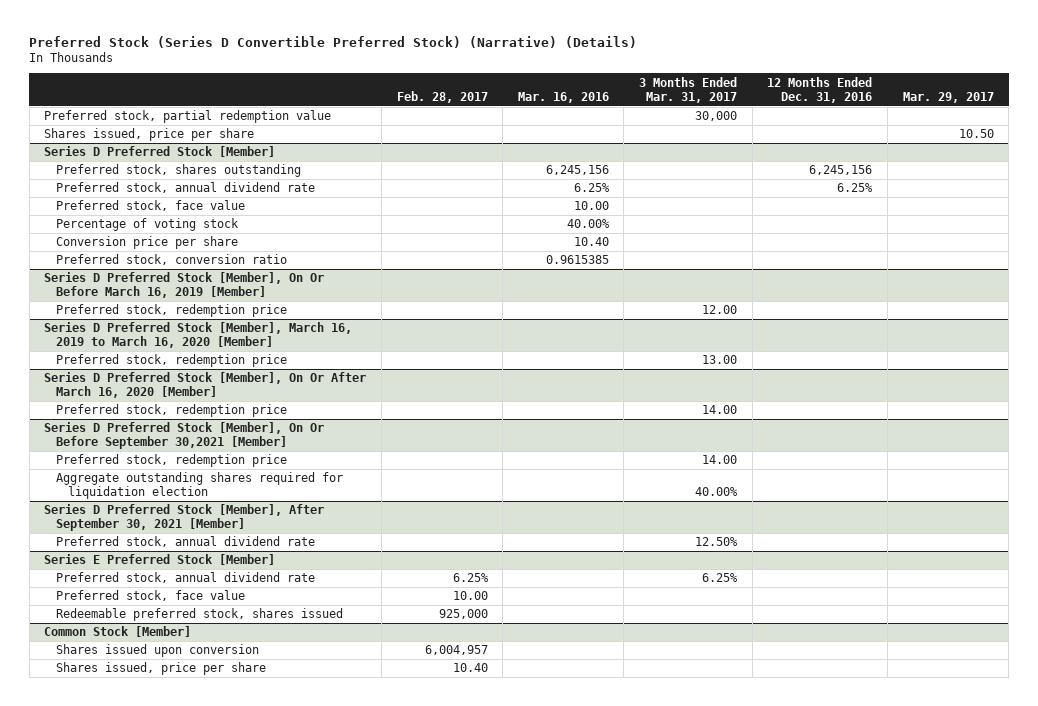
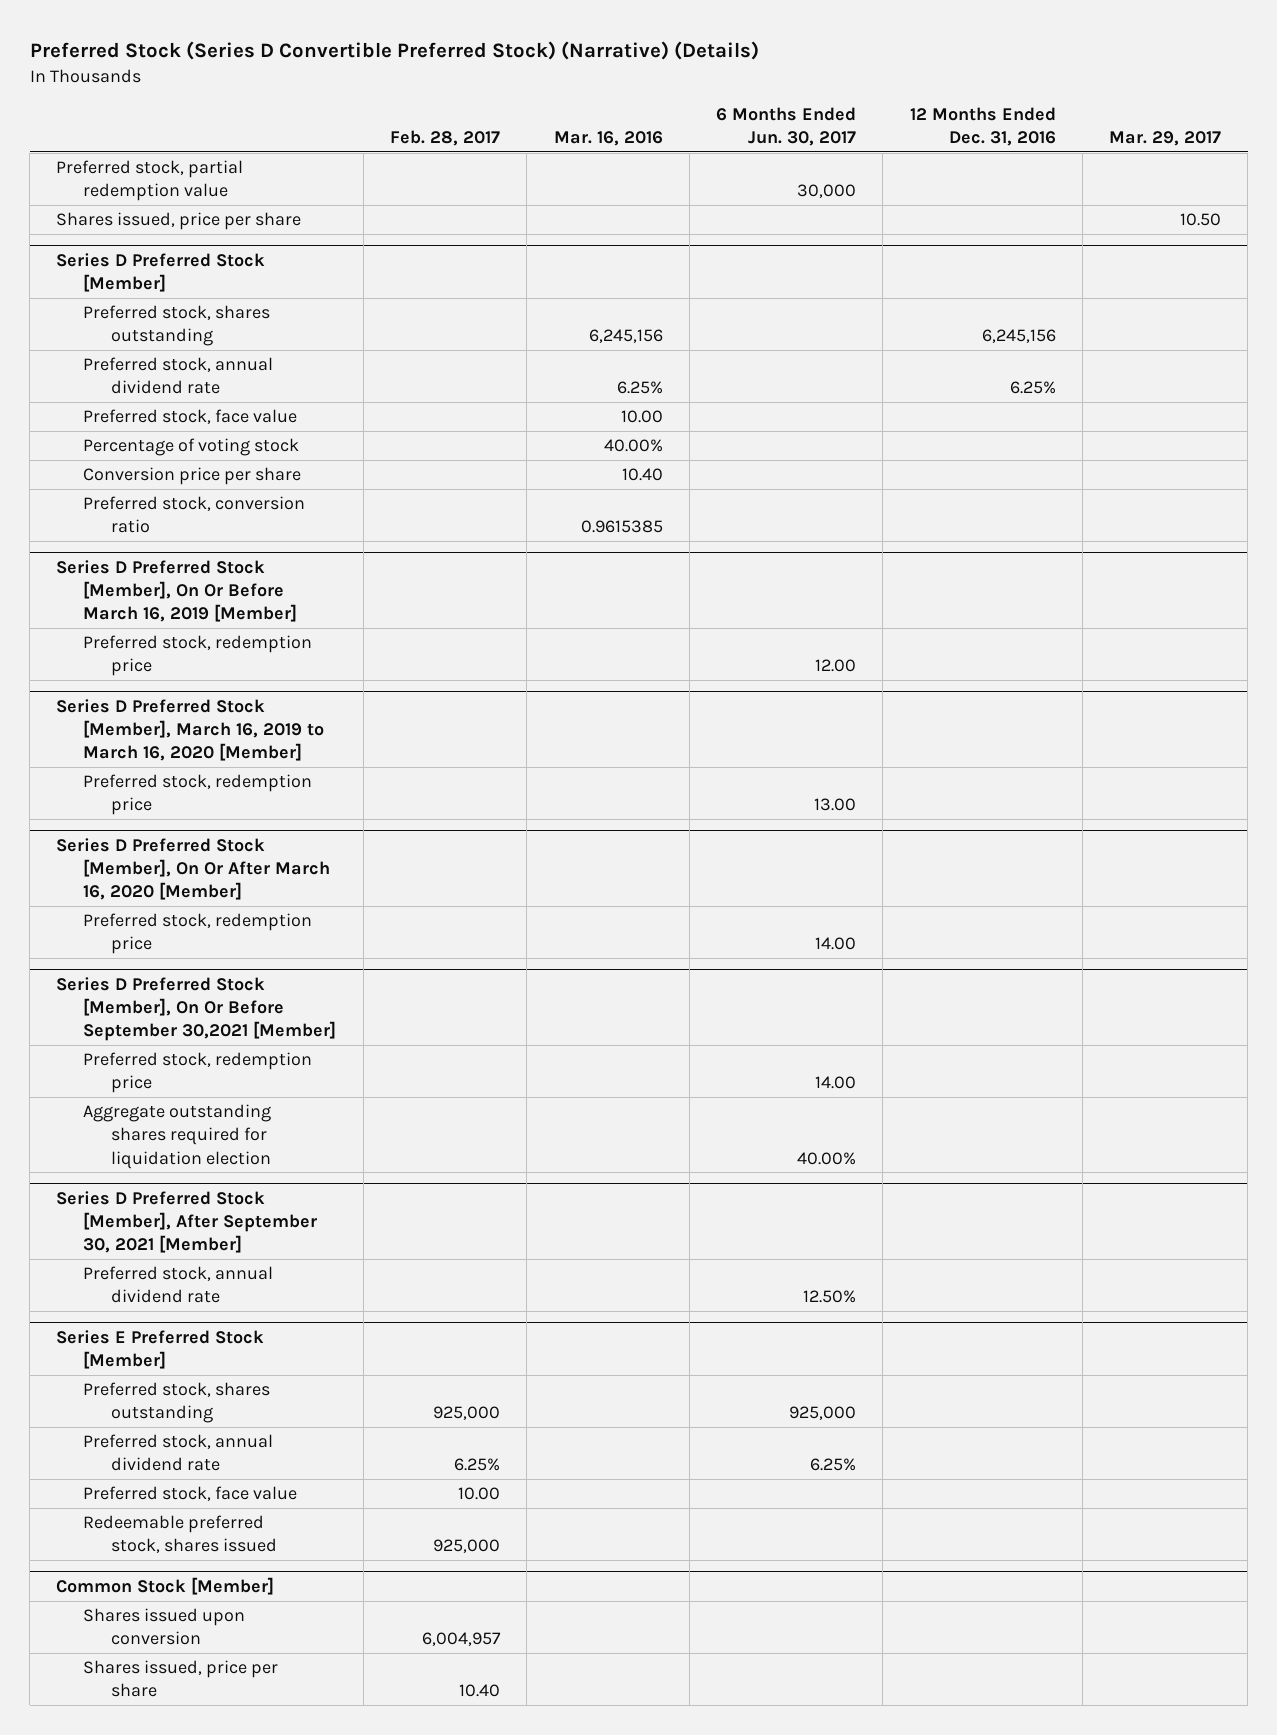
[639,76,738,103] 3 Months Ended Mar. 31, 2017 -> none
none -> [716,106,857,147] 6 Months Ended Jun. 30, 2017
none -> [83,1382,271,1424] Preferred stock, shares outstanding

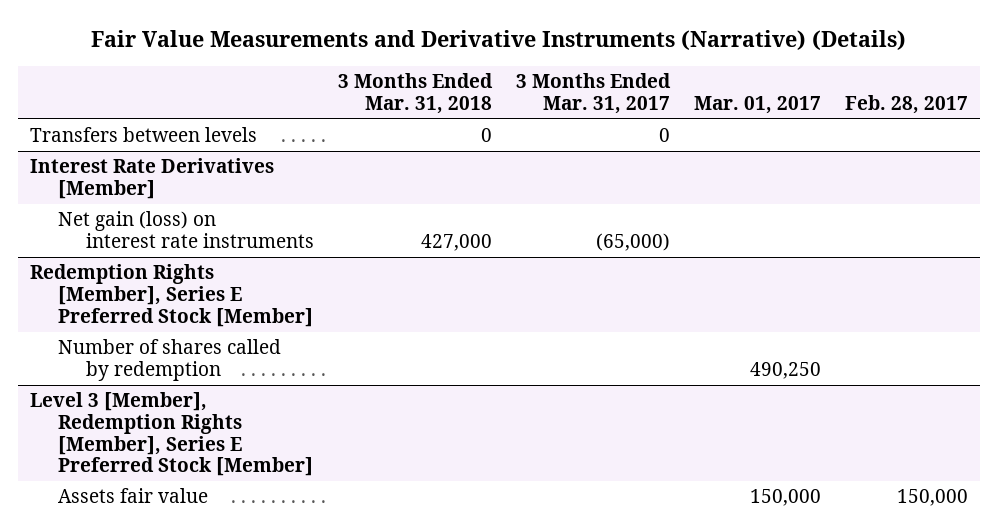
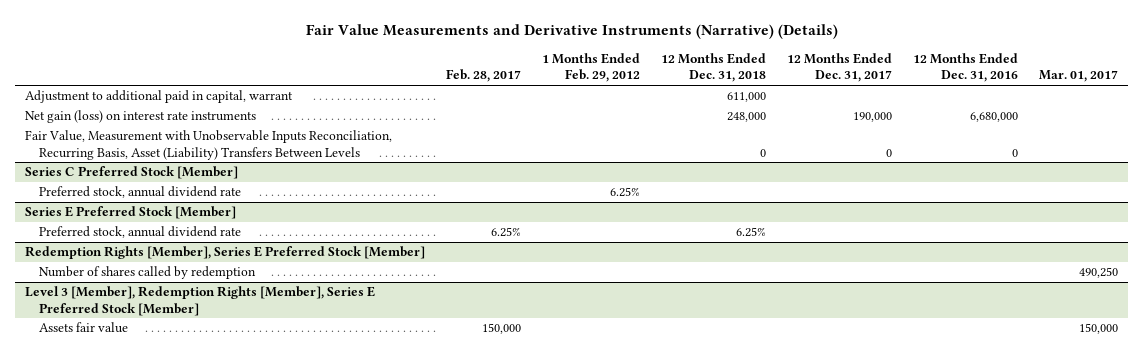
[338,73,494,115] 3 Months Ended Mar. 31, 2018 -> none
[516,73,672,115] 3 Months Ended Mar. 31, 2017 -> none
none -> [542,53,641,83] 1 Months Ended Feb. 29, 2012
none -> [661,53,767,83] 12 Months Ended Dec. 31, 2018
none -> [787,53,893,83] 12 Months Ended Dec. 31, 2017
none -> [912,53,1018,83] 12 Months Ended Dec. 31, 2016
[30,158,275,200] Interest Rate Derivatives [Member] -> none
[58,211,314,249] Net gain (loss) on interest rate instruments -> none
none -> [25,90,294,104] Adjustment to additional paid in capital, warrant
none -> [25,110,257,124] Net gain (loss) on interest rate instruments
[30,127,258,143] Transfers between levels -> [25,130,393,160] Fair Value, Measurement with Unobservable Inputs Reconciliation, Recurring Basis, Asset (Liability) Transfers Between Levels
none -> [25,166,239,180] Series C Preferred Stock [Member]
none -> [39,186,242,199] Preferred stock, annual dividend rate
none -> [25,206,237,220] Series E Preferred Stock [Member]
none -> [39,226,242,239] Preferred stock, annual dividend rate

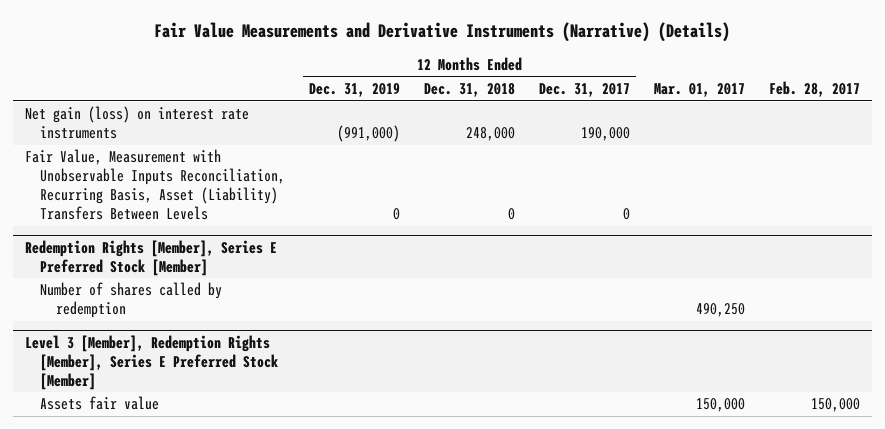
[542,53,641,83] 1 Months Ended Feb. 29, 2012 -> none
[912,53,1018,83] 12 Months Ended Dec. 31, 2016 -> none
none -> [309,83,401,98] Dec. 31, 2019
[25,90,294,104] Adjustment to additional paid in capital, warrant -> none
[25,166,239,180] Series C Preferred Stock [Member] -> none
[39,186,242,199] Preferred stock, annual dividend rate -> none
[25,206,237,220] Series E Preferred Stock [Member] -> none
[39,226,242,239] Preferred stock, annual dividend rate -> none

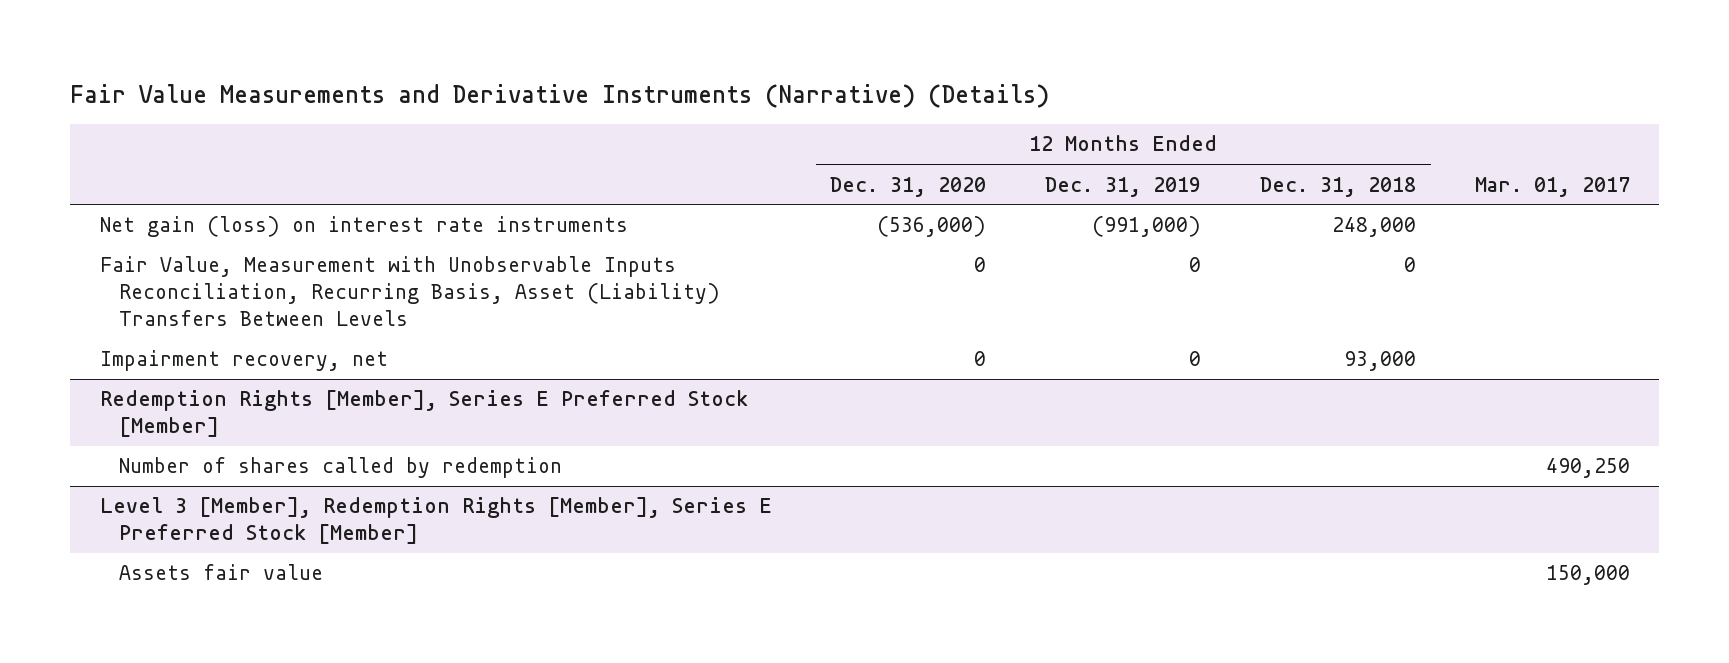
[539,83,631,98] Dec. 31, 2017 -> none
[768,81,860,98] Feb. 28, 2017 -> none
none -> [830,176,987,197] Dec. 31, 2020
none -> [99,350,388,372] Impairment recovery, net

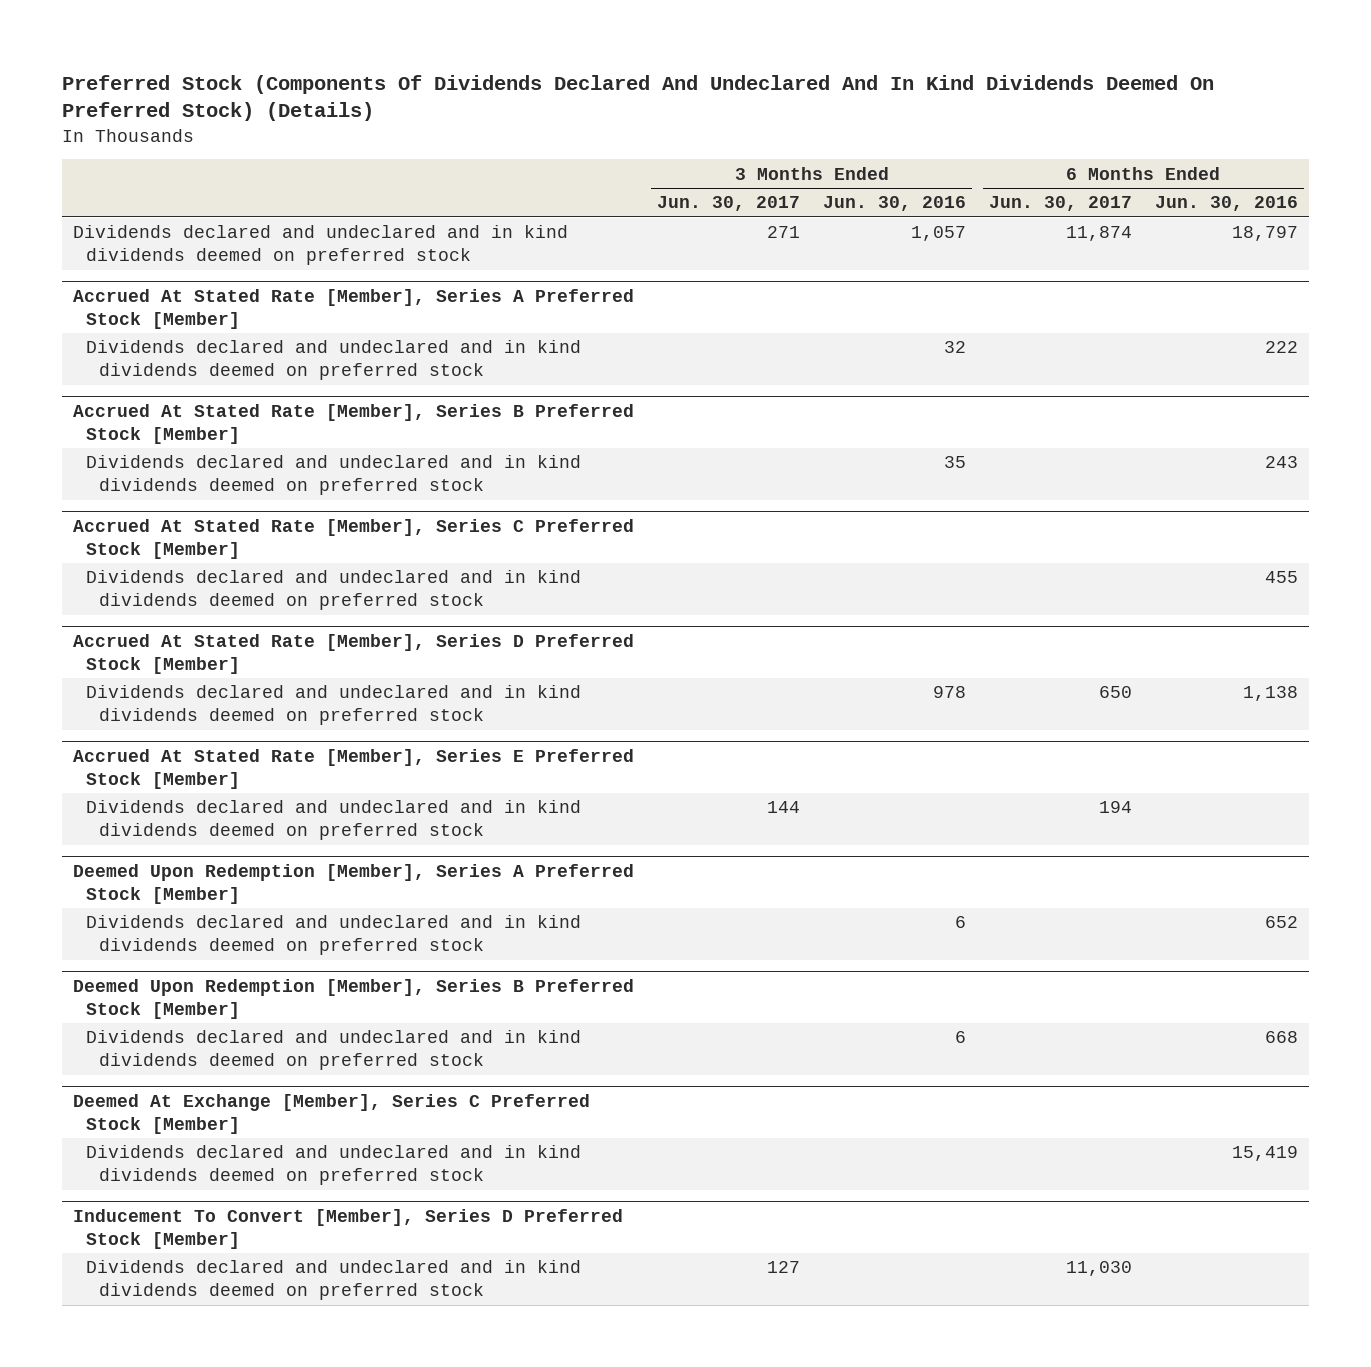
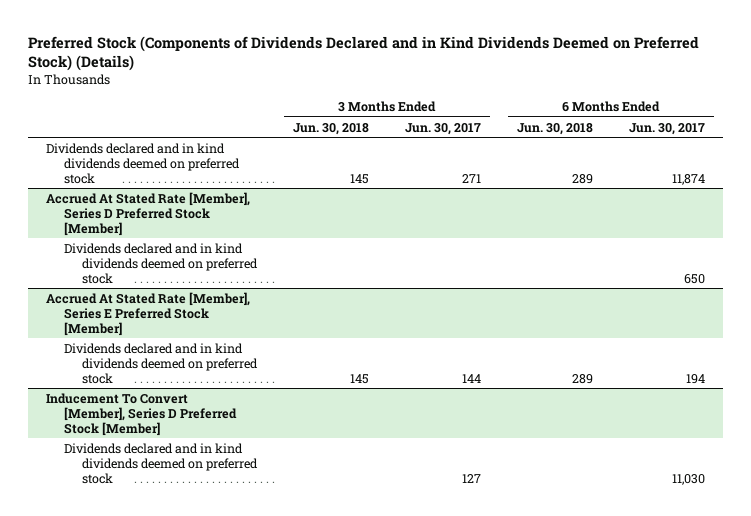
[61,74,1214,122] Preferred Stock (Components Of Dividends Declared And Undeclared And In Kind Dividends Deemed On Preferred Stock) (Details) -> [28,35,700,72] Preferred Stock (Components of Dividends Declared and in Kind Dividends Deemed on Preferred Stock) (Details)
[823,196,967,212] Jun. 30, 2016 -> none
[1154,196,1298,212] Jun. 30, 2016 -> none
none -> [293,122,370,135] Jun. 30, 2018
none -> [517,122,594,135] Jun. 30, 2018
[73,288,635,329] Accrued At Stated Rate [Member], Series A Preferred Stock [Member] -> none
[86,340,582,381] Dividends declared and undeclared and in kind dividends deemed on preferred stock -> none
[73,403,635,444] Accrued At Stated Rate [Member], Series B Preferred Stock [Member] -> none
[86,455,582,496] Dividends declared and undeclared and in kind dividends deemed on preferred stock -> none
[73,518,635,559] Accrued At Stated Rate [Member], Series C Preferred Stock [Member] -> none
[86,570,582,611] Dividends declared and undeclared and in kind dividends deemed on preferred stock -> none
[73,225,569,266] Dividends declared and undeclared and in kind dividends deemed on preferred stock -> [46,142,241,184] Dividends declared and in kind dividends deemed on preferred stock
[86,685,582,726] Dividends declared and undeclared and in kind dividends deemed on preferred stock -> [64,242,259,284] Dividends declared and in kind dividends deemed on preferred stock
[73,863,635,904] Deemed Upon Redemption [Member], Series A Preferred Stock [Member] -> none
[86,915,582,956] Dividends declared and undeclared and in kind dividends deemed on preferred stock -> none
[73,978,635,1019] Deemed Upon Redemption [Member], Series B Preferred Stock [Member] -> none
[86,1030,582,1071] Dividends declared and undeclared and in kind dividends deemed on preferred stock -> none
[73,1093,591,1134] Deemed At Exchange [Member], Series C Preferred Stock [Member] -> none
[86,1145,582,1186] Dividends declared and undeclared and in kind dividends deemed on preferred stock -> none
[86,800,582,841] Dividends declared and undeclared and in kind dividends deemed on preferred stock -> [64,342,259,384] Dividends declared and in kind dividends deemed on preferred stock
[86,1260,582,1301] Dividends declared and undeclared and in kind dividends deemed on preferred stock -> [64,442,259,484] Dividends declared and in kind dividends deemed on preferred stock

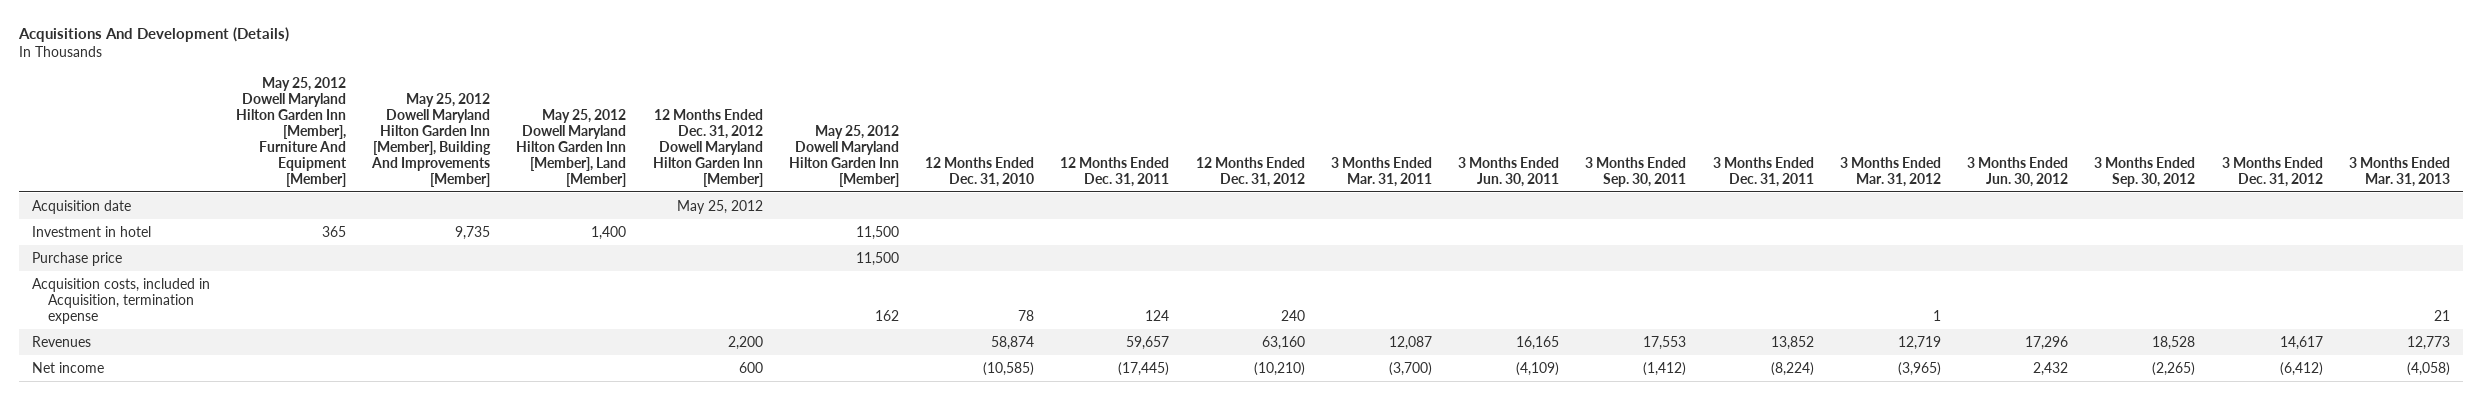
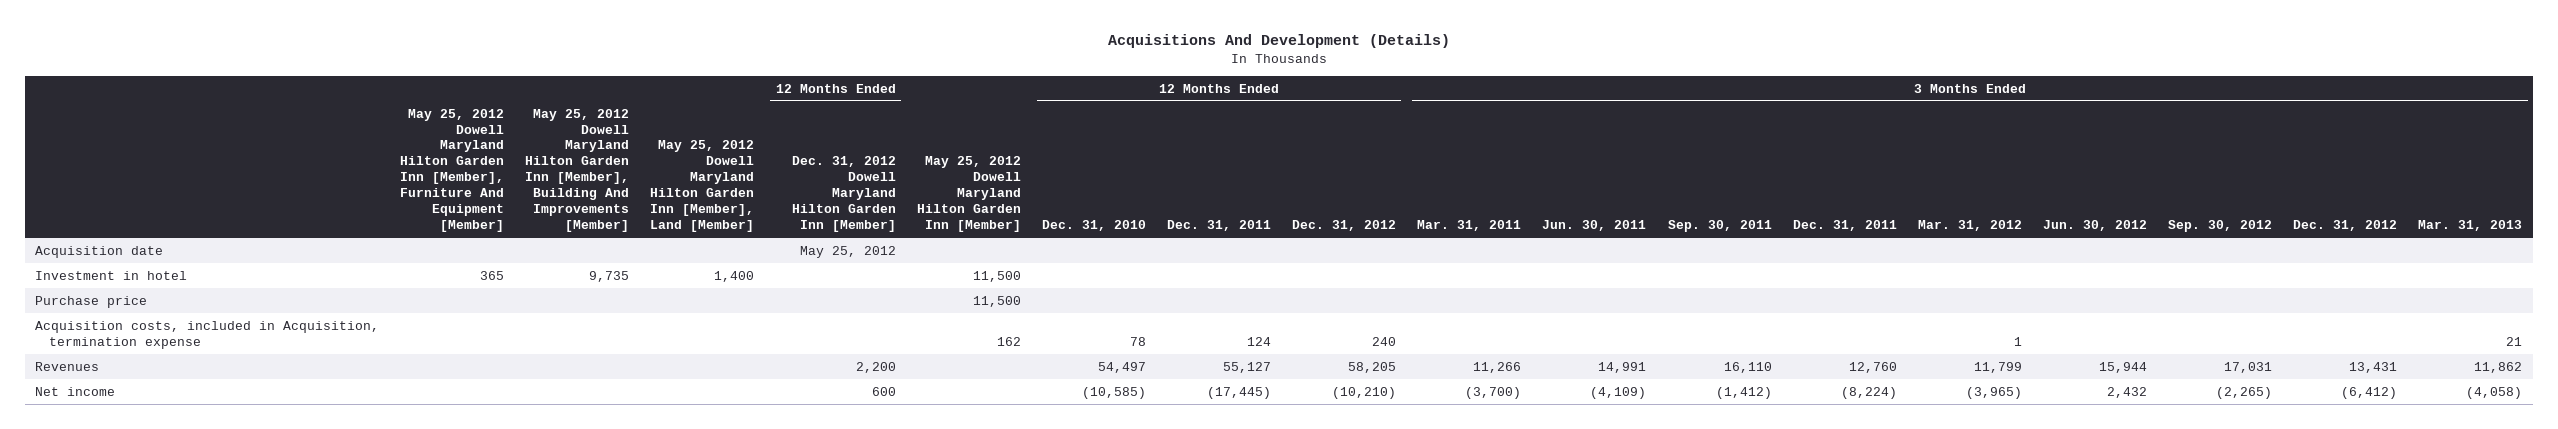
[991,335,1035,350] 58,874 -> [1097,361,1146,373] 54,497
[1126,335,1170,350] 59,657 -> [1223,361,1272,373] 55,127
[1261,335,1305,350] 63,160 -> [1348,361,1397,373] 58,205
[1388,335,1432,350] 12,087 -> [1473,361,1522,373] 11,266
[1516,335,1560,350] 16,165 -> [1598,361,1647,373] 14,991
[1643,335,1687,350] 17,553 -> [1723,361,1772,373] 16,110
[1770,335,1814,350] 13,852 -> [1848,361,1897,373] 12,760
[1897,335,1941,350] 12,719 -> [1973,361,2022,373] 11,799
[2025,335,2069,350] 17,296 -> [2099,361,2148,373] 15,944
[2152,335,2196,350] 18,528 -> [2224,361,2273,373] 17,031
[2279,335,2323,350] 14,617 -> [2349,361,2398,373] 13,431
[2406,335,2450,350] 12,773 -> [2474,361,2523,373] 11,862

